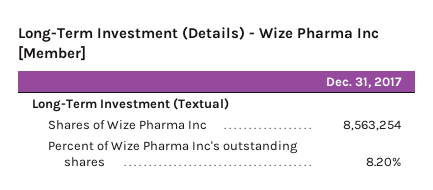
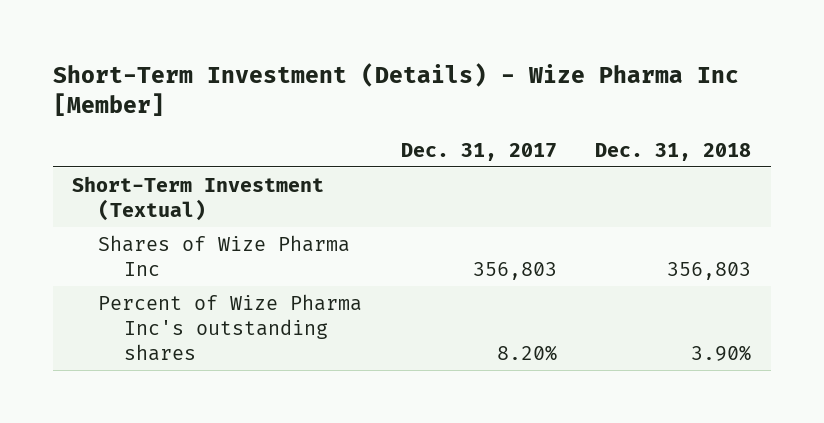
[17,25,379,62] Long-Term Investment (Details) - Wize Pharma Inc [Member] -> [52,63,739,117] Short-Term Investment (Details) - Wize Pharma Inc [Member]
none -> [595,142,752,161] Dec. 31, 2018
[32,97,230,112] Long-Term Investment (Textual) -> [72,175,325,221] Short-Term Investment (Textual)
[342,119,401,131] 8,563,254 -> [472,261,557,280] 356,803

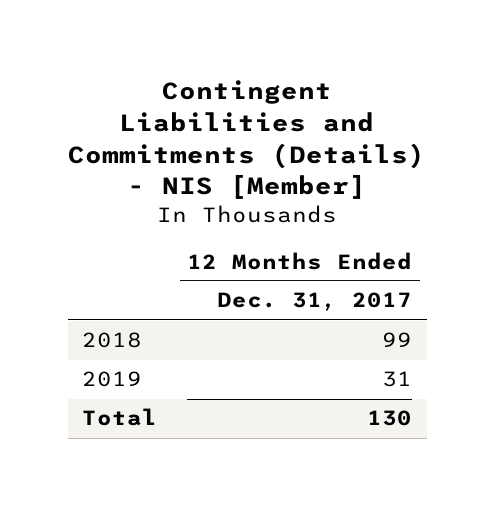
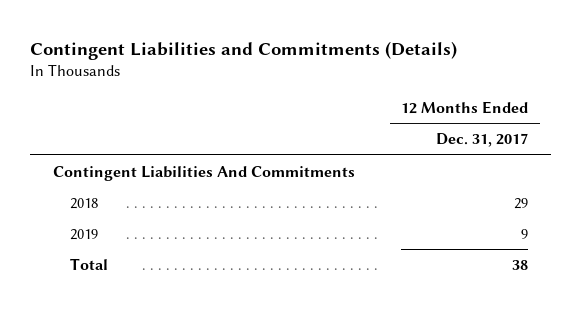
[68,80,426,200] Contingent Liabilities and Commitments (Details) - NIS [Member] -> [30,40,458,60] Contingent Liabilities and Commitments (Details)
none -> [53,165,356,181] Contingent Liabilities And Commitments
[382,332,413,348] 99 -> [514,197,529,209] 29
[382,371,413,388] 31 -> [521,228,529,239] 9
[367,410,413,427] 130 -> [512,259,529,270] 38

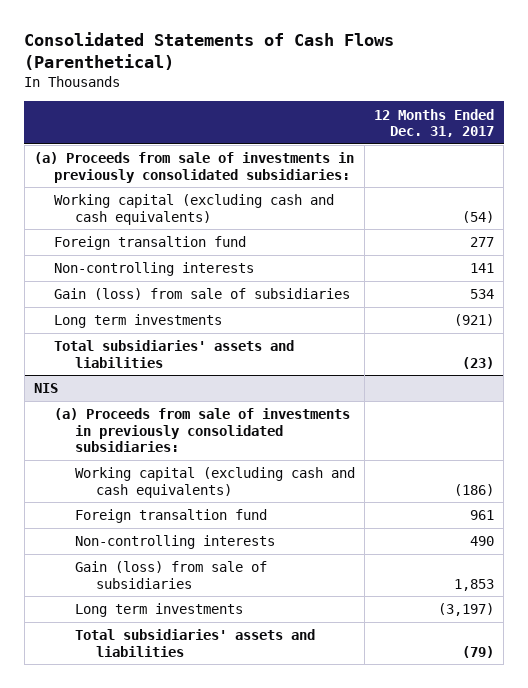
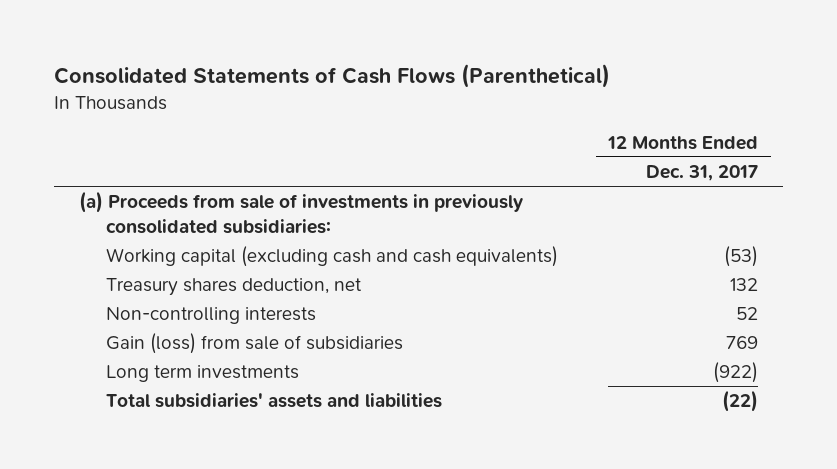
[54,236,247,251] Foreign transaltion fund -> none
[33,383,58,394] NIS -> none
[54,408,351,453] (a) Proceeds from sale of investments in previously consolidated subsidiaries: -> none
[75,467,356,498] Working capital (excluding cash and cash equivalents) -> none
[75,509,268,524] Foreign transaltion fund -> none
[75,535,276,550] Non-controlling interests -> none
[75,561,268,589] Gain (loss) from sale of subsidiaries -> none
[75,603,244,618] Long term investments -> none
[75,629,316,657] Total subsidiaries' assets and liabilities -> none
[462,210,495,223] (54) -> [724,246,759,268] (53)
none -> [105,278,362,297] Treasury shares deduction, net
[470,263,495,274] 141 -> [736,307,759,321] 52
[470,289,495,300] 534 -> [726,336,759,350] 769
[454,314,495,327] (921) -> [713,362,759,384] (922)
[462,356,495,369] (23) -> [722,390,759,413] (22)

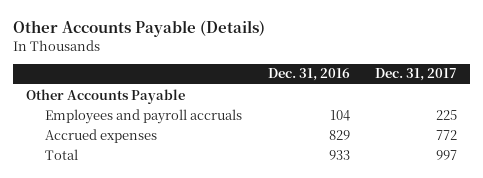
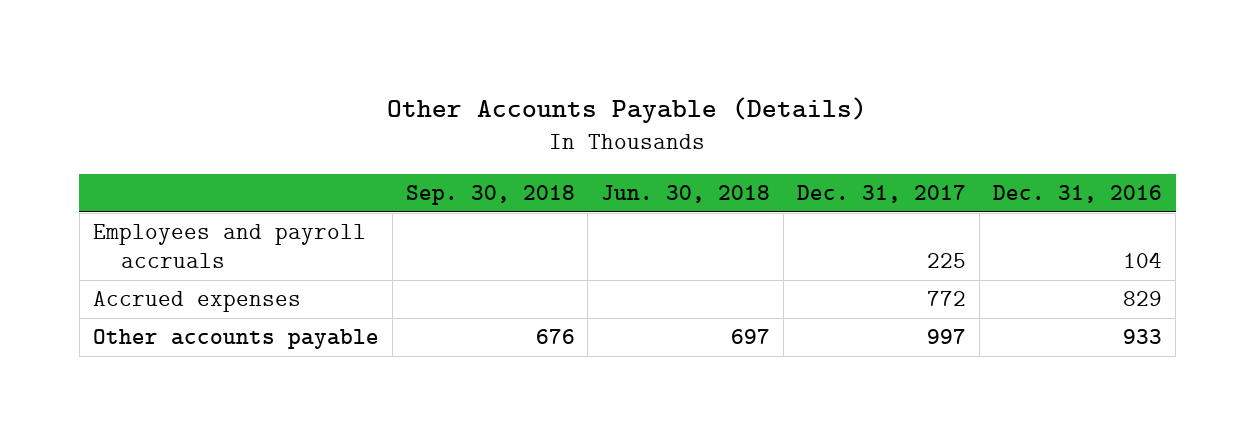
none -> [405,185,575,206] Sep. 30, 2018
none -> [601,185,771,204] Jun. 30, 2018
[25,88,185,104] Other Accounts Payable -> none
[45,148,79,160] Total -> [92,329,379,350] Other accounts payable

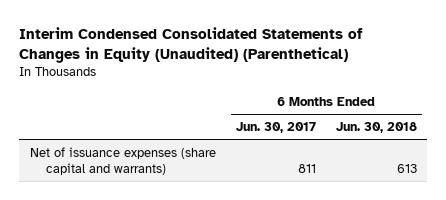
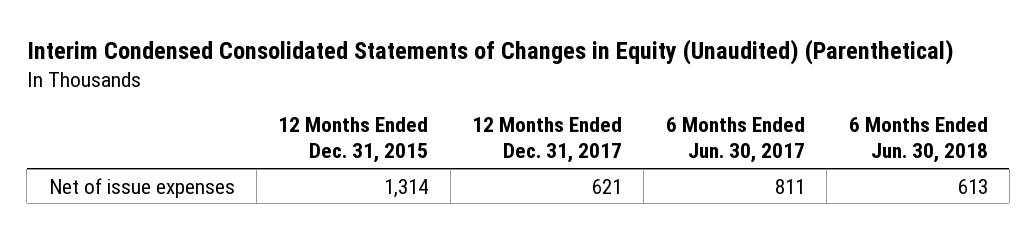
none -> [278,117,429,164] 12 Months Ended Dec. 31, 2015
none -> [472,117,623,164] 12 Months Ended Dec. 31, 2017
[29,146,216,175] Net of issuance expenses (share capital and warrants) -> [48,177,235,198] Net of issue expenses

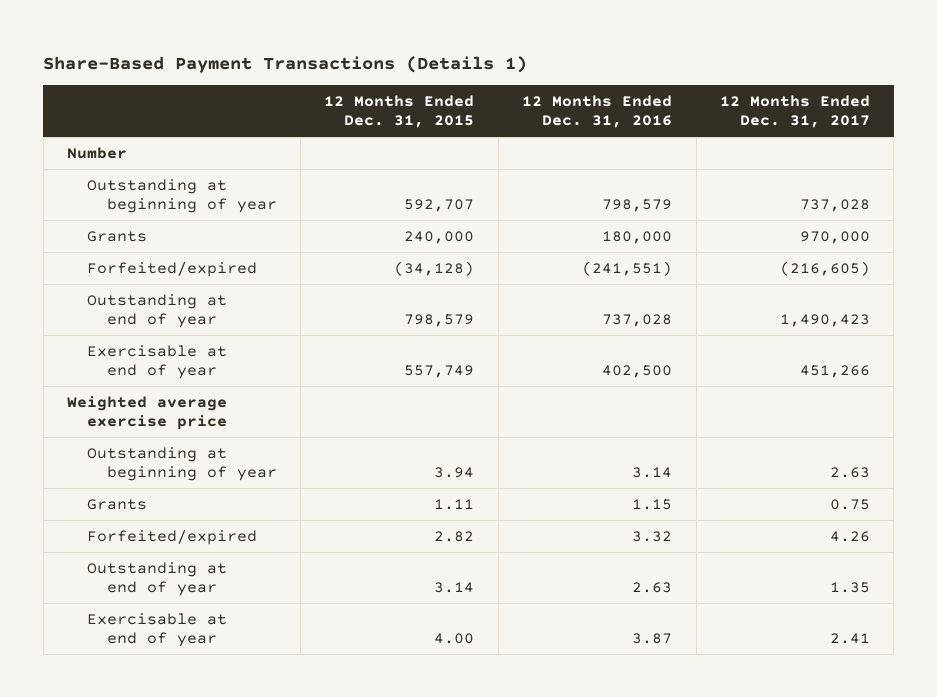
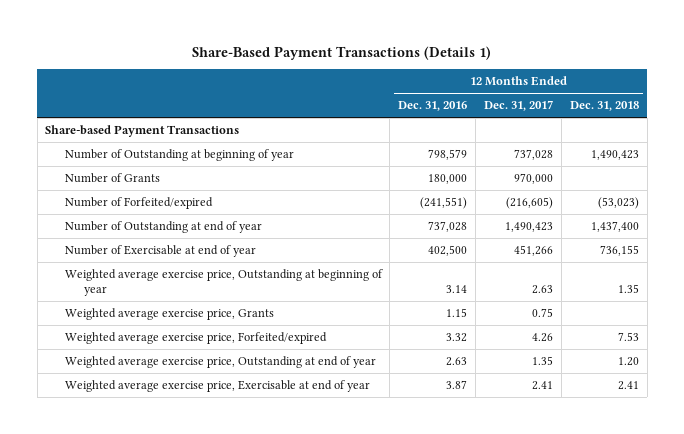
[324,94,475,129] 12 Months Ended Dec. 31, 2015 -> none
none -> [569,101,639,112] Dec. 31, 2018
[66,146,127,159] Number -> none
[66,395,227,431] Weighted average exercise price -> none
none -> [45,125,240,138] Share-based Payment Transactions
[86,178,277,214] Outstanding at beginning of year -> [64,149,294,162] Number of Outstanding at beginning of year
[86,230,147,242] Grants -> [64,173,160,184] Number of Grants
[86,260,257,277] Forfeited/expired -> [64,197,213,210] Number of Forfeited/expired
[86,293,227,329] Outstanding at end of year -> [64,221,262,234] Number of Outstanding at end of year
[86,344,227,380] Exercisable at end of year -> [64,245,256,258] Number of Exercisable at end of year
[86,446,277,482] Outstanding at beginning of year -> [64,269,383,297] Weighted average exercise price, Outstanding at beginning of year
[86,498,147,510] Grants -> [64,308,274,321] Weighted average exercise price, Grants
[86,528,257,545] Forfeited/expired -> [64,332,327,345] Weighted average exercise price, Forfeited/expired
[86,561,227,597] Outstanding at end of year -> [64,356,376,369] Weighted average exercise price, Outstanding at end of year
[86,612,227,648] Exercisable at end of year -> [64,380,370,393] Weighted average exercise price, Exercisable at end of year

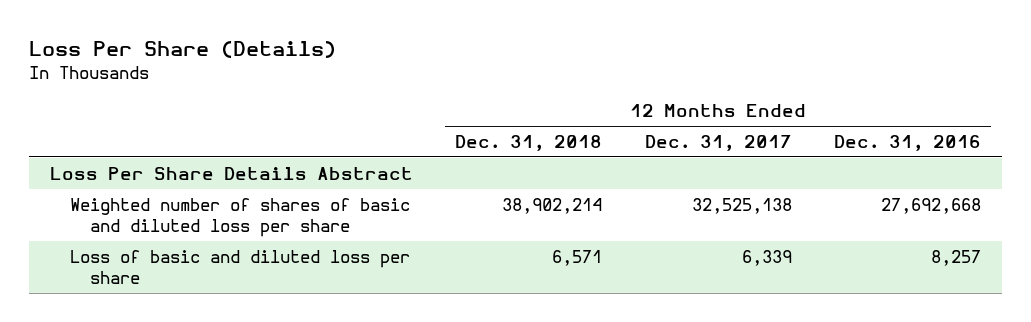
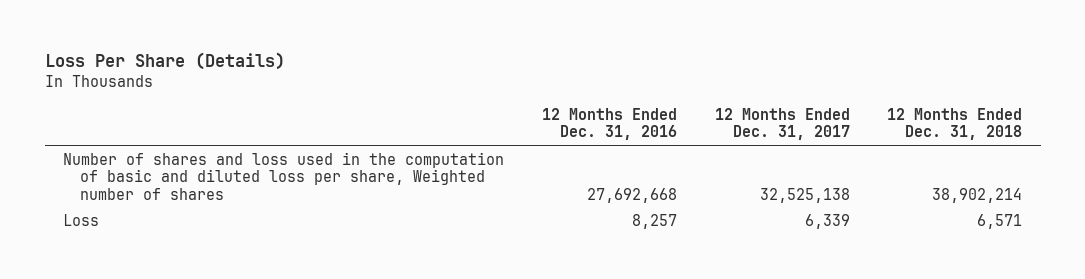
[50,166,414,180] Loss Per Share Details Abstract -> none
[70,197,411,237] Weighted number of shares of basic and diluted loss per share -> [63,151,505,200] Number of shares and loss used in the computation of basic and diluted loss per share, Weighted number of shares
[70,249,411,284] Loss of basic and diluted loss per share -> [63,213,100,226] Loss

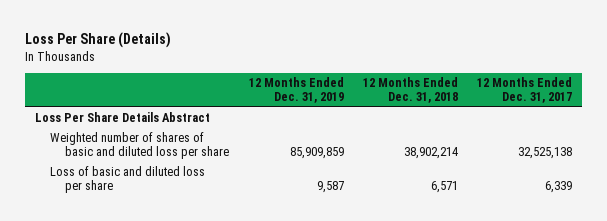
[541,107,677,141] 12 Months Ended Dec. 31, 2016 -> none
none -> [248,77,344,104] 12 Months Ended Dec. 31, 2019
none -> [34,112,210,123] Loss Per Share Details Abstract
[63,151,505,200] Number of shares and loss used in the computation of basic and diluted loss per share, Weighted number of shares -> [49,132,230,160] Weighted number of shares of basic and diluted loss per share
[63,213,100,226] Loss -> [49,166,205,194] Loss of basic and diluted loss per share

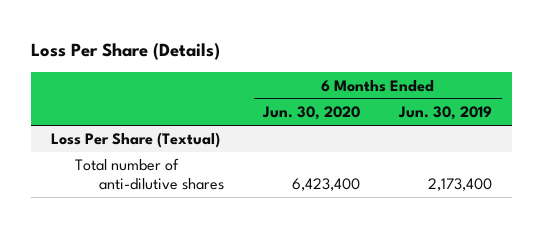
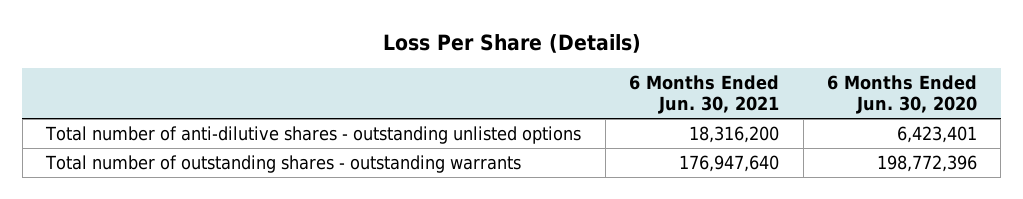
[398,106,493,121] Jun. 30, 2019 -> none
none -> [629,75,780,115] 6 Months Ended Jun. 30, 2021
[50,132,220,149] Loss Per Share (Textual) -> none
[75,158,225,191] Total number of anti-dilutive shares -> [45,125,582,144] Total number of anti-dilutive shares - outstanding unlisted options
[292,178,361,192] 6,423,400 -> [897,125,978,143] 6,423,401
none -> [45,154,522,173] Total number of outstanding shares - outstanding warrants

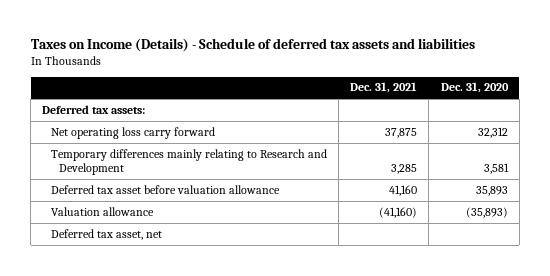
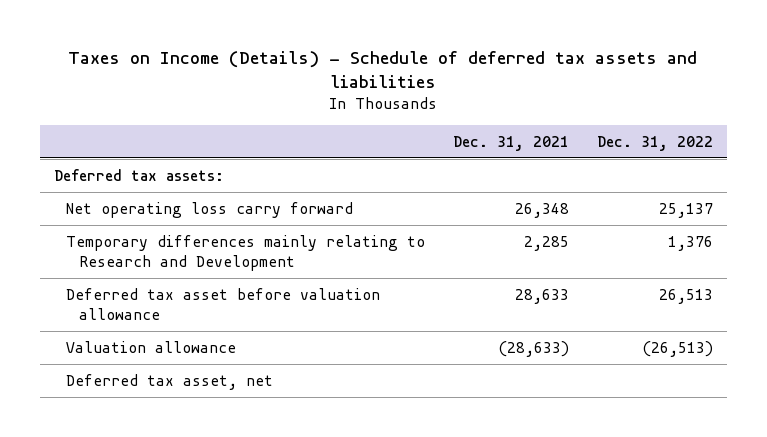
[440,82,509,94] Dec. 31, 2020 -> none
none -> [597,135,714,151] Dec. 31, 2022
[385,127,418,138] 37,875 -> [515,202,570,218] 26,348
[391,163,418,174] 3,285 -> [524,235,570,251] 2,285
[389,184,418,196] 41,160 -> [515,288,570,304] 28,633
[379,206,418,218] (41,160) -> [498,340,570,357] (28,633)

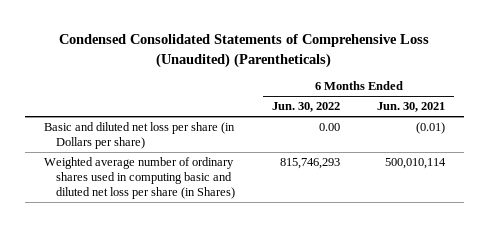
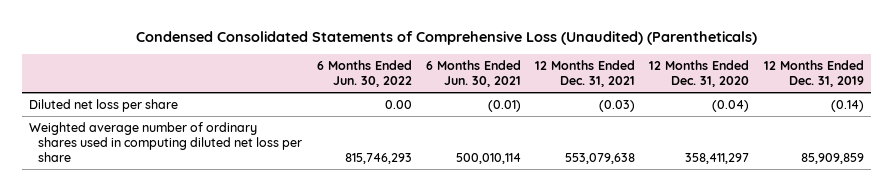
none -> [535,60,636,88] 12 Months Ended Dec. 31, 2021
none -> [649,60,750,88] 12 Months Ended Dec. 31, 2020
none -> [763,60,864,88] 12 Months Ended Dec. 31, 2019
[43,122,235,150] Basic and diluted net loss per share (in Dollars per share) -> [29,99,179,113] Diluted net loss per share
[43,157,235,200] Weighted average number of ordinary shares used in computing basic and diluted net loss per share (in Shares) -> [29,122,303,162] Weighted average number of ordinary shares used in computing diluted net loss per share

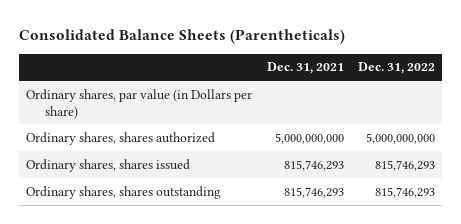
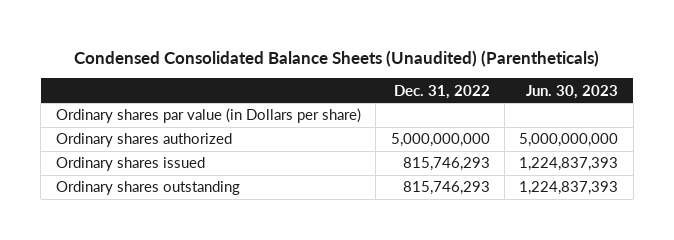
[18,28,345,44] Consolidated Balance Sheets (Parentheticals) -> [74,49,600,67] Condensed Consolidated Balance Sheets (Unaudited) (Parentheticals)
[266,62,344,75] Dec. 31, 2021 -> none
none -> [526,84,619,99] Jun. 30, 2023
[26,88,253,119] Ordinary shares, par value (in Dollars per share) -> [55,108,361,124] Ordinary shares par value (in Dollars per share)
[26,131,216,145] Ordinary shares, shares authorized -> [55,133,232,148] Ordinary shares authorized
[26,158,191,172] Ordinary shares, shares issued -> [55,157,205,172] Ordinary shares issued
[26,185,222,199] Ordinary shares, shares outstanding -> [55,181,240,196] Ordinary shares outstanding

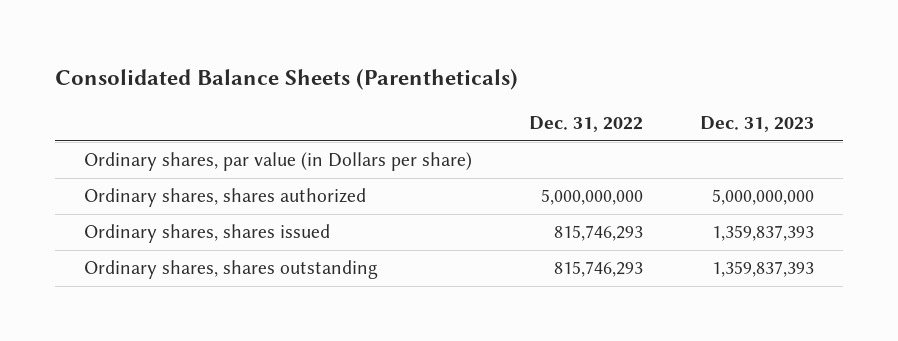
[74,49,600,67] Condensed Consolidated Balance Sheets (Unaudited) (Parentheticals) -> [55,69,519,91] Consolidated Balance Sheets (Parentheticals)
[526,84,619,99] Jun. 30, 2023 -> none
none -> [700,116,815,133] Dec. 31, 2023
[55,108,361,124] Ordinary shares par value (in Dollars per share) -> [83,152,472,172] Ordinary shares, par value (in Dollars per share)
[55,133,232,148] Ordinary shares authorized -> [83,188,366,208] Ordinary shares, shares authorized
[55,157,205,172] Ordinary shares issued -> [83,224,330,244] Ordinary shares, shares issued
[55,181,240,196] Ordinary shares outstanding -> [83,260,378,280] Ordinary shares, shares outstanding

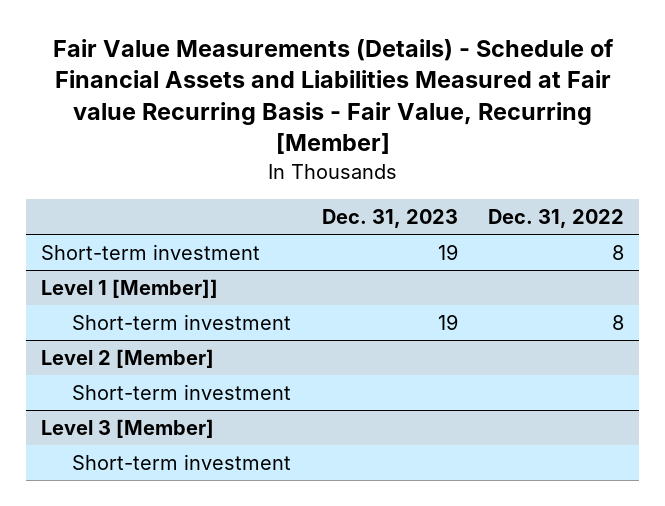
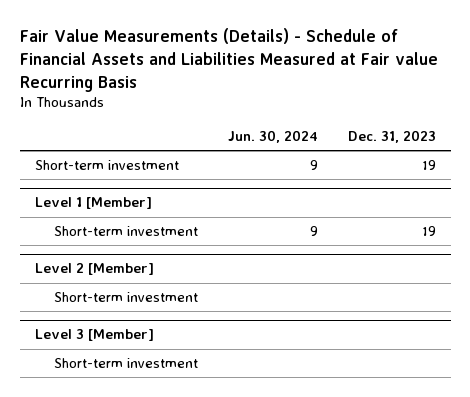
[52,39,614,155] Fair Value Measurements (Details) - Schedule of Financial Assets and Liabilities Measured at Fair value Recurring Basis - Fair Value, Recurring [Member] -> [19,28,438,92] Fair Value Measurements (Details) - Schedule of Financial Assets and Liabilities Measured at Fair value Recurring Basis
[488,208,625,228] Dec. 31, 2022 -> none
none -> [227,130,318,144] Jun. 30, 2024
[40,278,218,298] Level 1 [Member]] -> [34,197,152,210] Level 1 [Member]

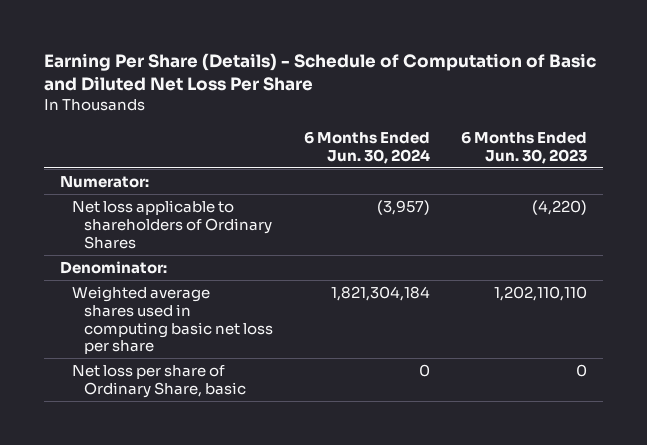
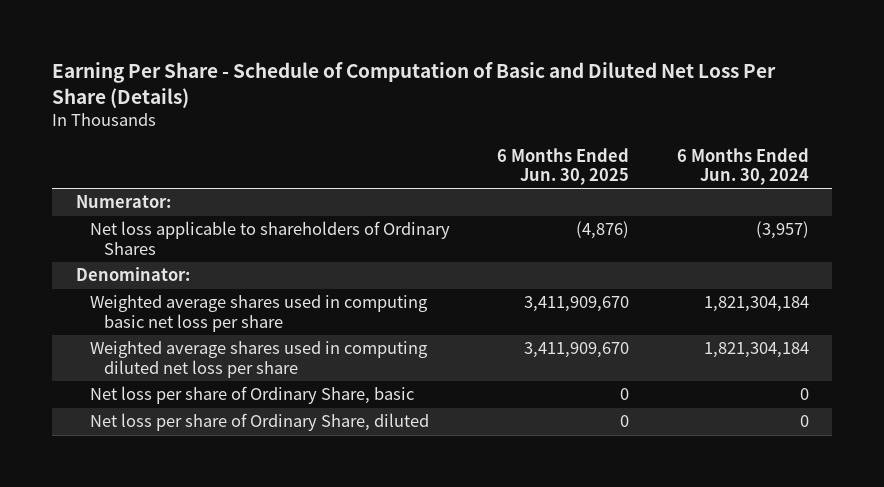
[44,53,597,92] Earning Per Share (Details) - Schedule of Computation of Basic and Diluted Net Loss Per Share -> [51,61,776,108] Earning Per Share - Schedule of Computation of Basic and Diluted Net Loss Per Share (Details)
[461,130,588,164] 6 Months Ended Jun. 30, 2023 -> none
none -> [497,147,630,186] 6 Months Ended Jun. 30, 2025
none -> [89,341,428,378] Weighted average shares used in computing diluted net loss per share
none -> [89,413,429,432] Net loss per share of Ordinary Share, diluted

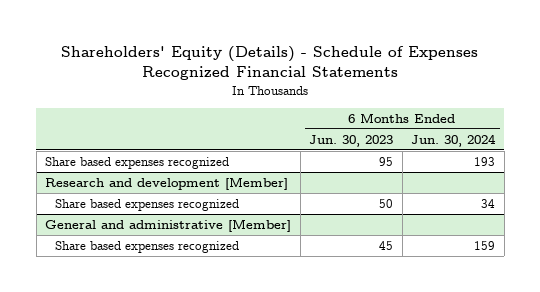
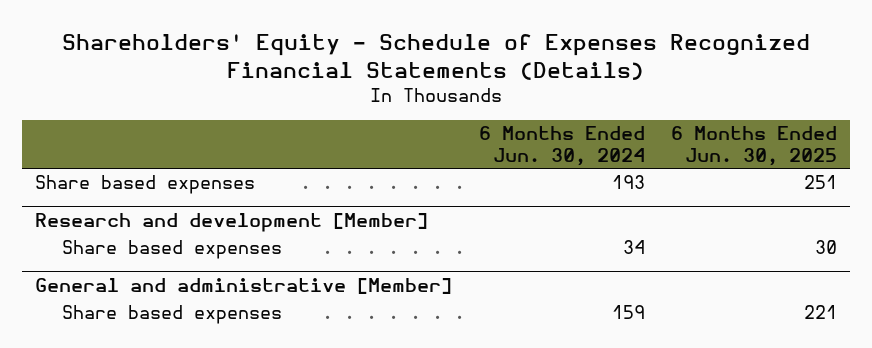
[61,45,479,80] Shareholders' Equity (Details) - Schedule of Expenses Recognized Financial Statements -> [62,33,811,80] Shareholders' Equity - Schedule of Expenses Recognized Financial Statements (Details)
[309,134,394,147] Jun. 30, 2023 -> none
none -> [671,126,838,166] 6 Months Ended Jun. 30, 2025
[45,156,230,169] Share based expenses recognized -> [35,175,256,195] Share based expenses
[54,198,239,211] Share based expenses recognized -> [61,240,282,260] Share based expenses
[54,240,239,253] Share based expenses recognized -> [61,305,282,325] Share based expenses

